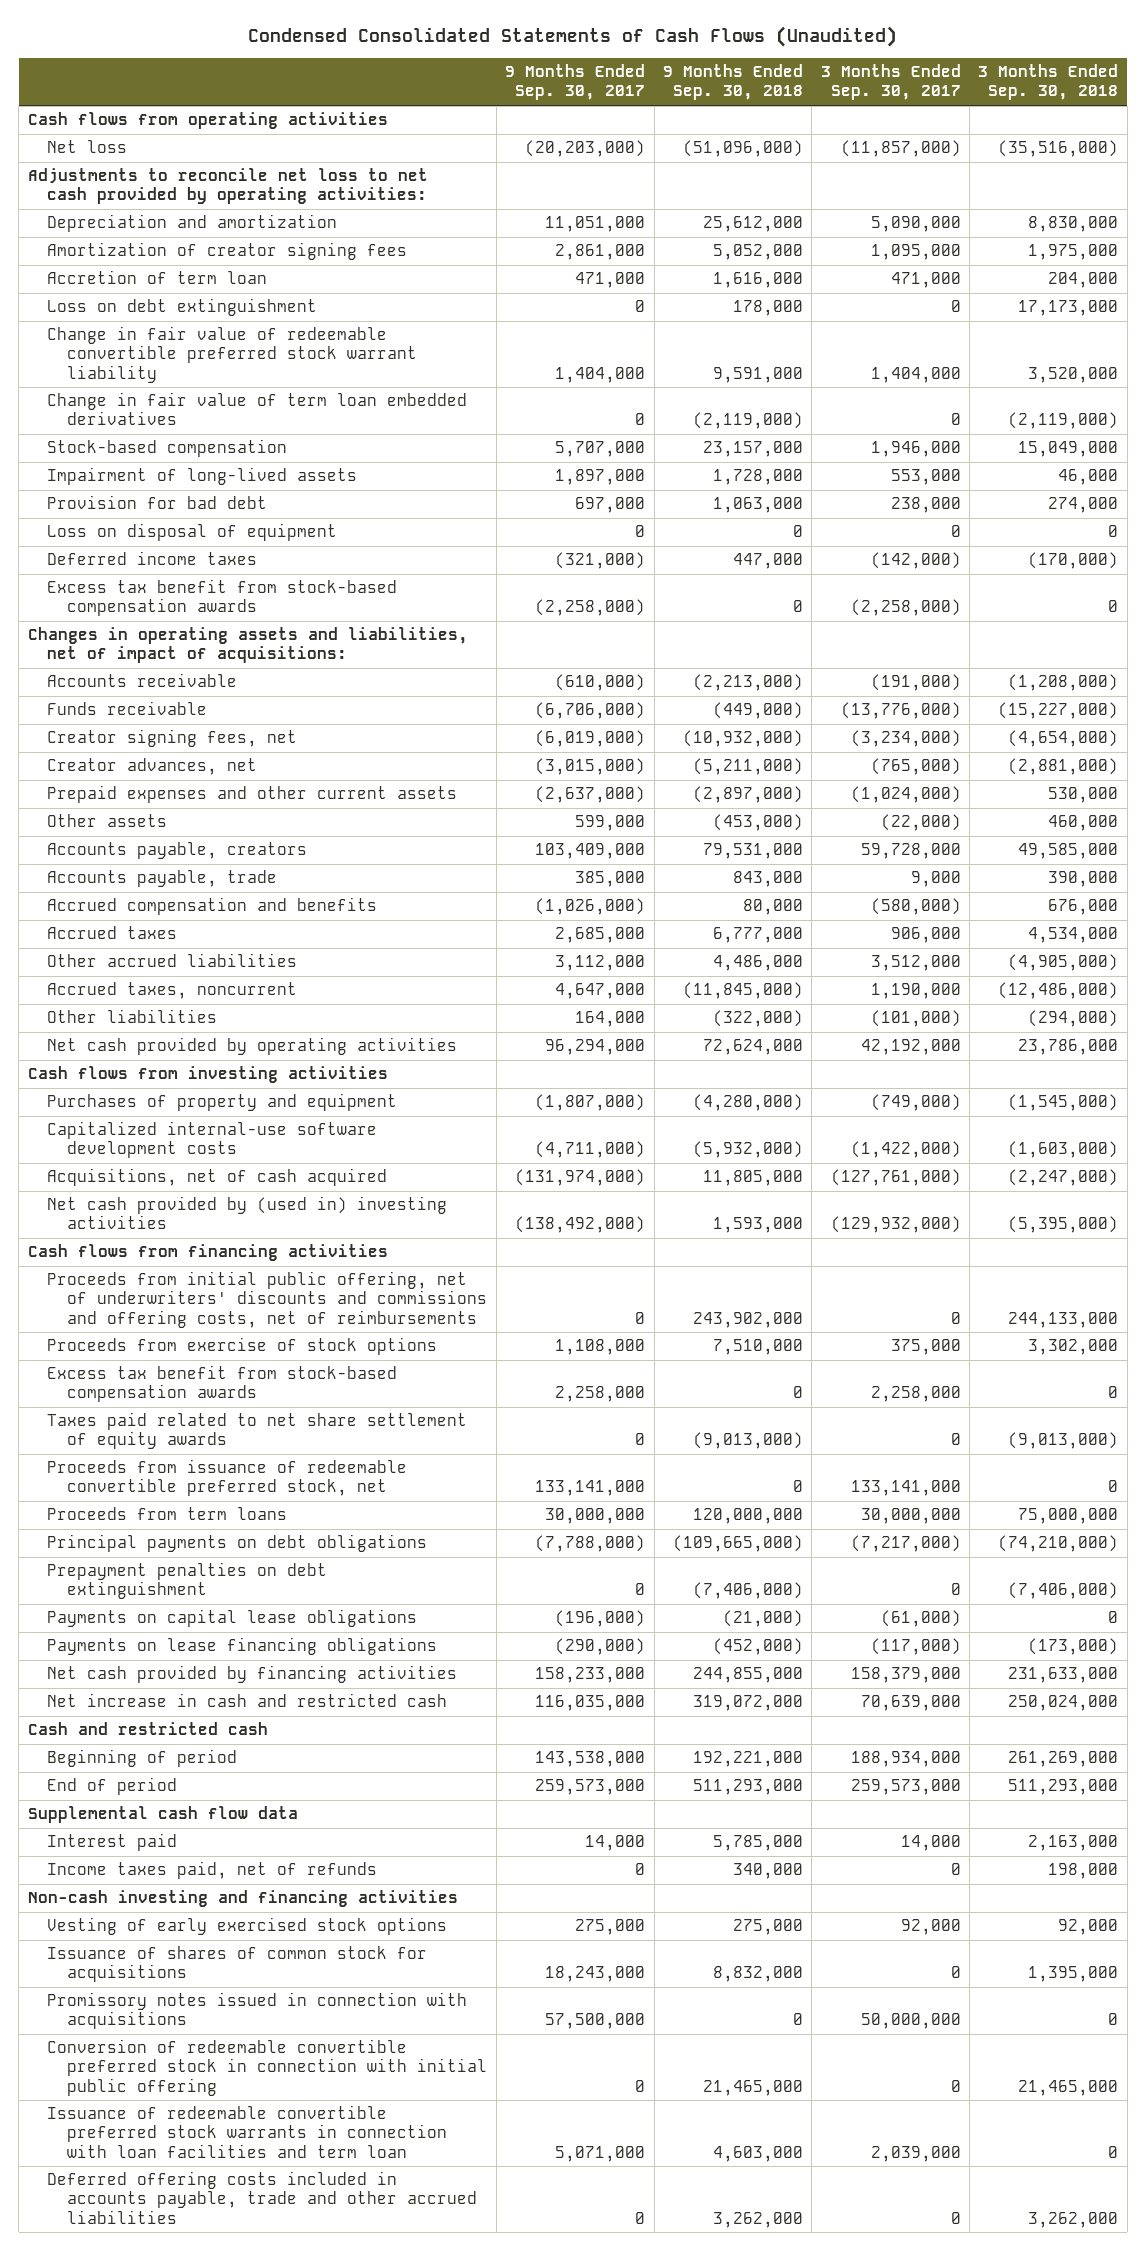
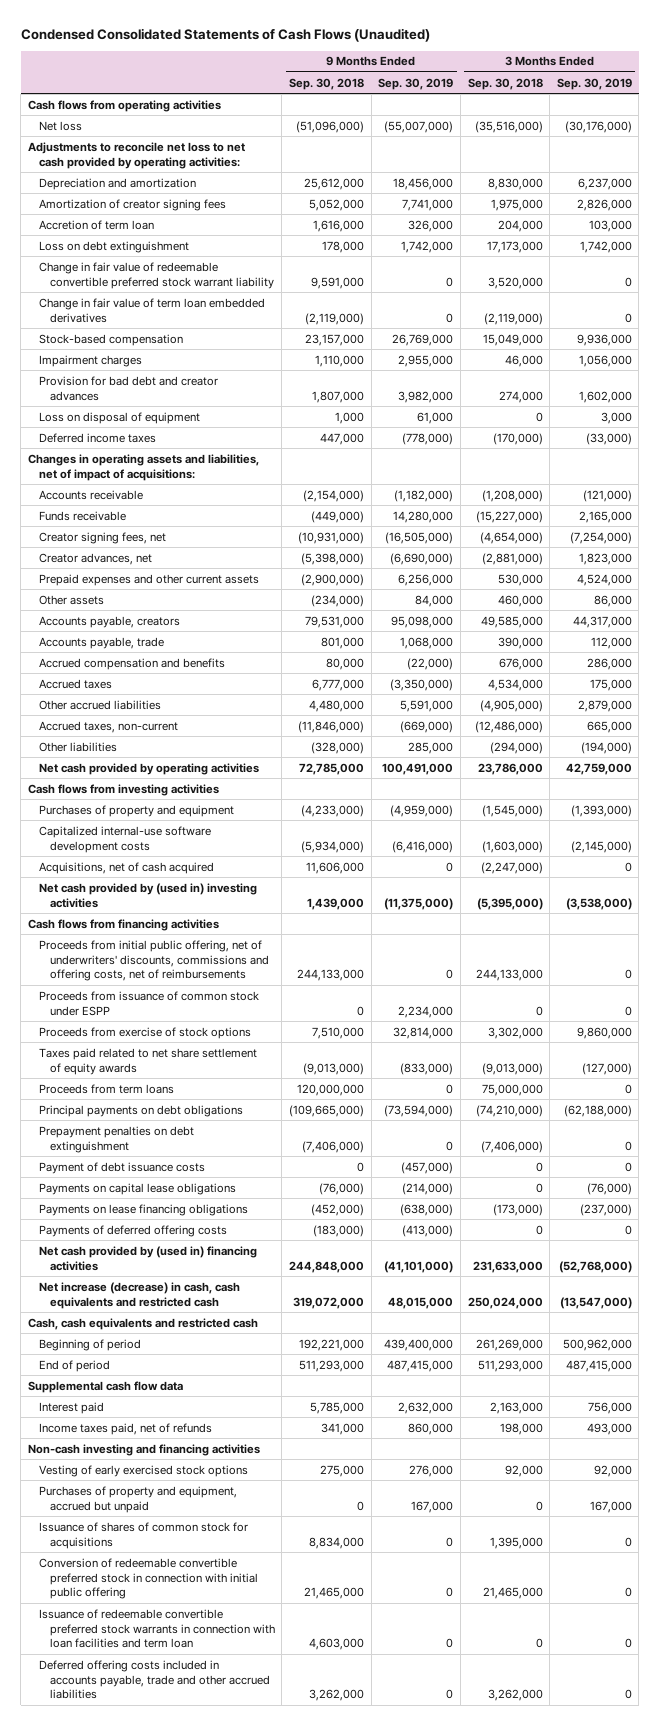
[505,64,646,101] 9 Months Ended Sep. 30, 2017 -> none
[820,64,961,101] 3 Months Ended Sep. 30, 2017 -> none
none -> [378,77,454,90] Sep. 30, 2019
none -> [556,77,632,90] Sep. 30, 2019
[47,467,358,486] Impairment of long-lived assets -> none
none -> [38,354,142,367] Impairment charges
[47,495,268,510] Provision for bad debt -> [38,375,218,401] Provision for bad debt and creator advances
[712,497,803,514] 1,063,000 -> [312,390,365,403] 1,807,000
[792,525,803,538] 0 -> [335,411,365,424] 1,000
[47,579,398,617] Excess tax benefit from stock-based compensation awards -> none
[692,674,803,692] (2,213,000) -> [303,489,365,502] (2,154,000)
[682,730,803,748] (10,932,000) -> [298,531,365,544] (10,931,000)
[692,758,803,776] (5,211,000) -> [301,552,365,565] (5,398,000)
[692,786,803,804] (2,897,000) -> [301,573,365,586] (2,900,000)
[712,814,803,832] (453,000) -> [311,594,365,607] (234,000)
[732,871,803,888] 843,000 -> [321,636,365,649] 801,000
[712,955,803,972] 4,486,000 -> [309,699,365,712] 4,480,000
[47,982,298,1000] Accrued taxes, noncurrent -> [38,720,178,733] Accrued taxes, non-current
[682,982,803,1000] (11,845,000) -> [298,720,365,733] (11,846,000)
[712,1010,803,1028] (322,000) -> [311,741,365,754] (328,000)
[702,1039,803,1056] 72,624,000 -> [299,762,365,775] 72,785,000
[692,1094,803,1112] (4,280,000) -> [301,804,365,817] (4,233,000)
[692,1141,803,1159] (5,932,000) -> [301,840,365,853] (5,934,000)
[702,1170,803,1187] 11,805,000 -> [306,861,365,874] 11,606,000
[712,1217,803,1234] 1,593,000 -> [307,897,365,910] 1,439,000
[47,1271,488,1328] Proceeds from initial public offering, net of underwriters' discounts and commissions and offering costs, net of reimbursements -> [38,939,269,982] Proceeds from initial public offering, net of underwriters' discounts, commissions and offering costs, net of reimbursements
[692,1311,803,1328] 243,902,000 -> [297,969,365,982] 244,133,000
none -> [38,990,259,1016] Proceeds from issuance of common stock under ESPP
[47,1365,398,1403] Excess tax benefit from stock-based compensation awards -> none
[47,1459,408,1497] Proceeds from issuance of redeemable convertible preferred stock, net -> none
none -> [38,1161,205,1174] Payment of debt issuance costs
[722,1610,803,1628] (21,000) -> [319,1182,365,1195] (76,000)
none -> [38,1224,227,1237] Payments of deferred offering costs
[47,1665,458,1684] Net cash provided by financing activities -> [38,1245,257,1271] Net cash provided by (used in) financing activities
[692,1667,803,1684] 244,855,000 -> [289,1260,365,1273] 244,848,000
[47,1693,448,1708] Net increase in cash and restricted cash -> [38,1281,240,1309] Net increase (decrease) in cash, cash equivalents and restricted cash
[27,1722,268,1736] Cash and restricted cash -> [27,1317,258,1330] Cash, cash equivalents and restricted cash
[732,1863,803,1880] 340,000 -> [321,1422,365,1435] 341,000
[47,1992,468,2030] Promissory notes issued in connection with acquisitions -> none
none -> [38,1485,237,1513] Purchases of property and equipment, accrued but unpaid
[712,1966,803,1983] 8,832,000 -> [309,1536,365,1549] 8,834,000

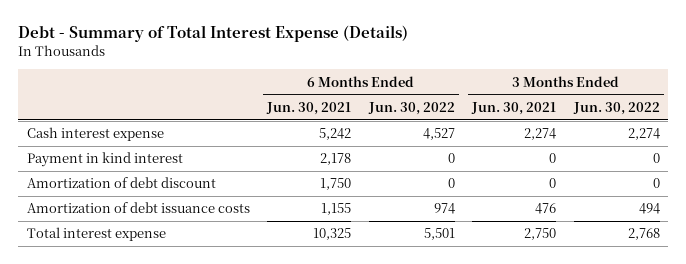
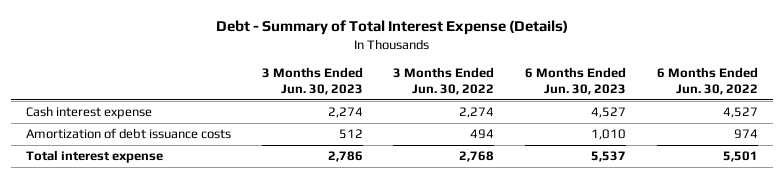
[266,101,352,115] Jun. 30, 2021 -> none
[471,101,557,115] Jun. 30, 2021 -> none
none -> [261,66,363,95] 3 Months Ended Jun. 30, 2023
none -> [525,66,627,95] 6 Months Ended Jun. 30, 2023
[26,152,183,168] Payment in kind interest -> none
[26,177,216,189] Amortization of debt discount -> none

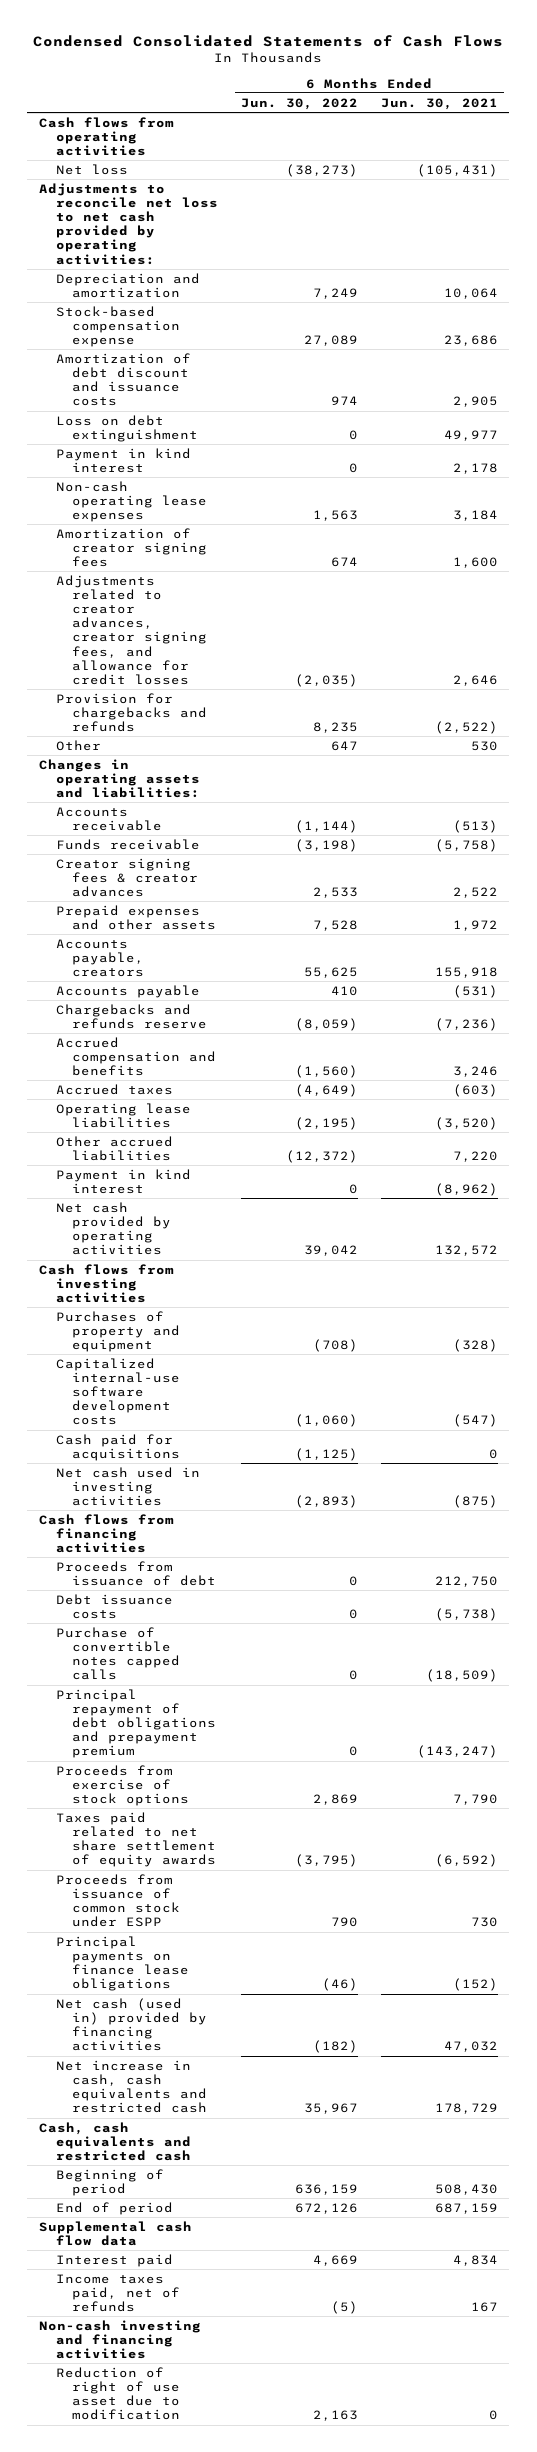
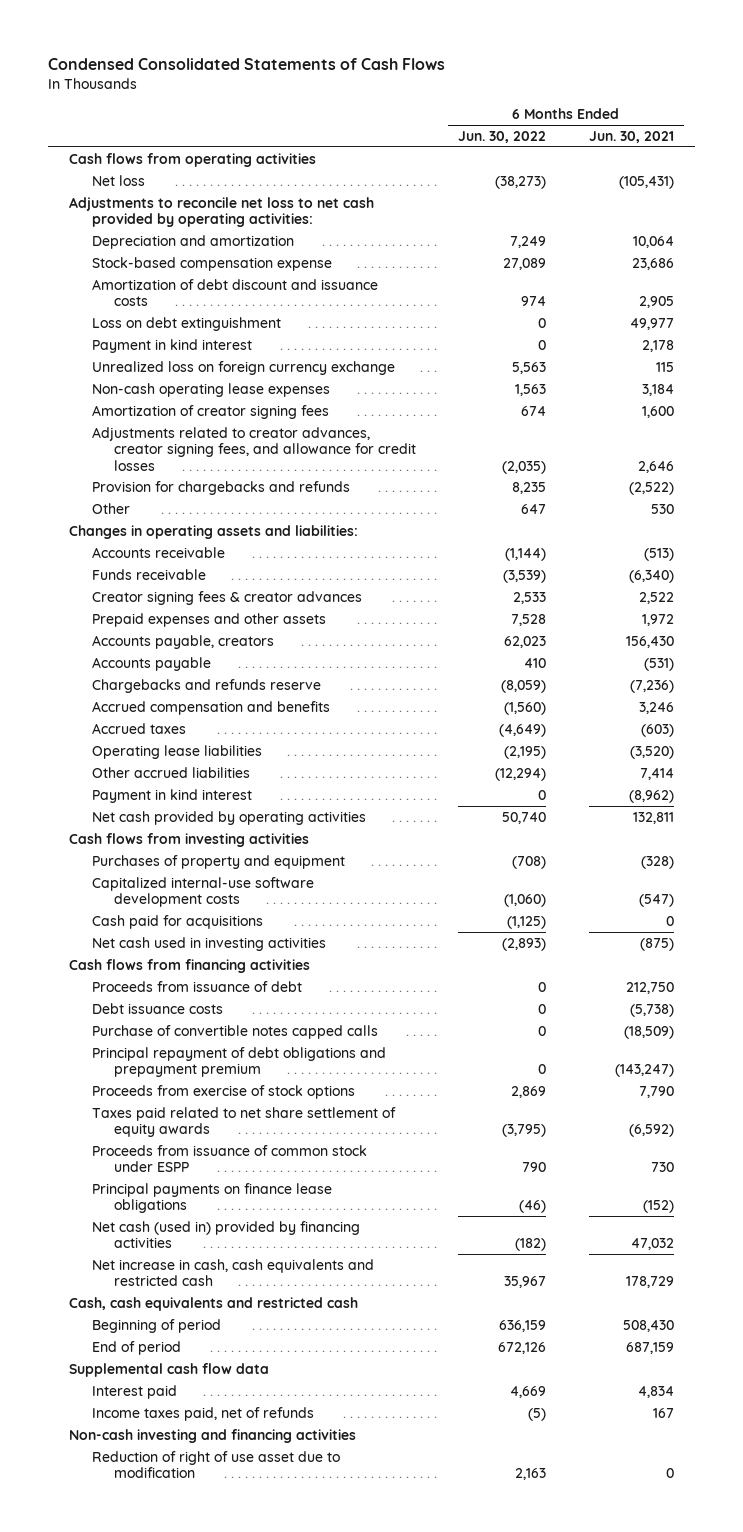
none -> [91,360,395,375] Unrealized loss on foreign currency exchange
[294,838,358,852] (3,198) -> [503,569,547,583] (3,539)
[434,838,498,852] (5,758) -> [628,569,674,583] (6,340)
[303,967,358,979] 55,625 -> [504,635,547,648] 62,023
[434,967,498,979] 155,918 -> [625,635,674,648] 156,430
[285,1149,358,1163] (12,372) -> [495,767,547,781] (12,294)
[452,1150,498,1162] 7,220 -> [639,767,674,780] 7,414
[303,1245,358,1257] 39,042 -> [502,811,547,824] 50,740
[434,1245,498,1257] 132,572 -> [632,811,674,824] 132,811

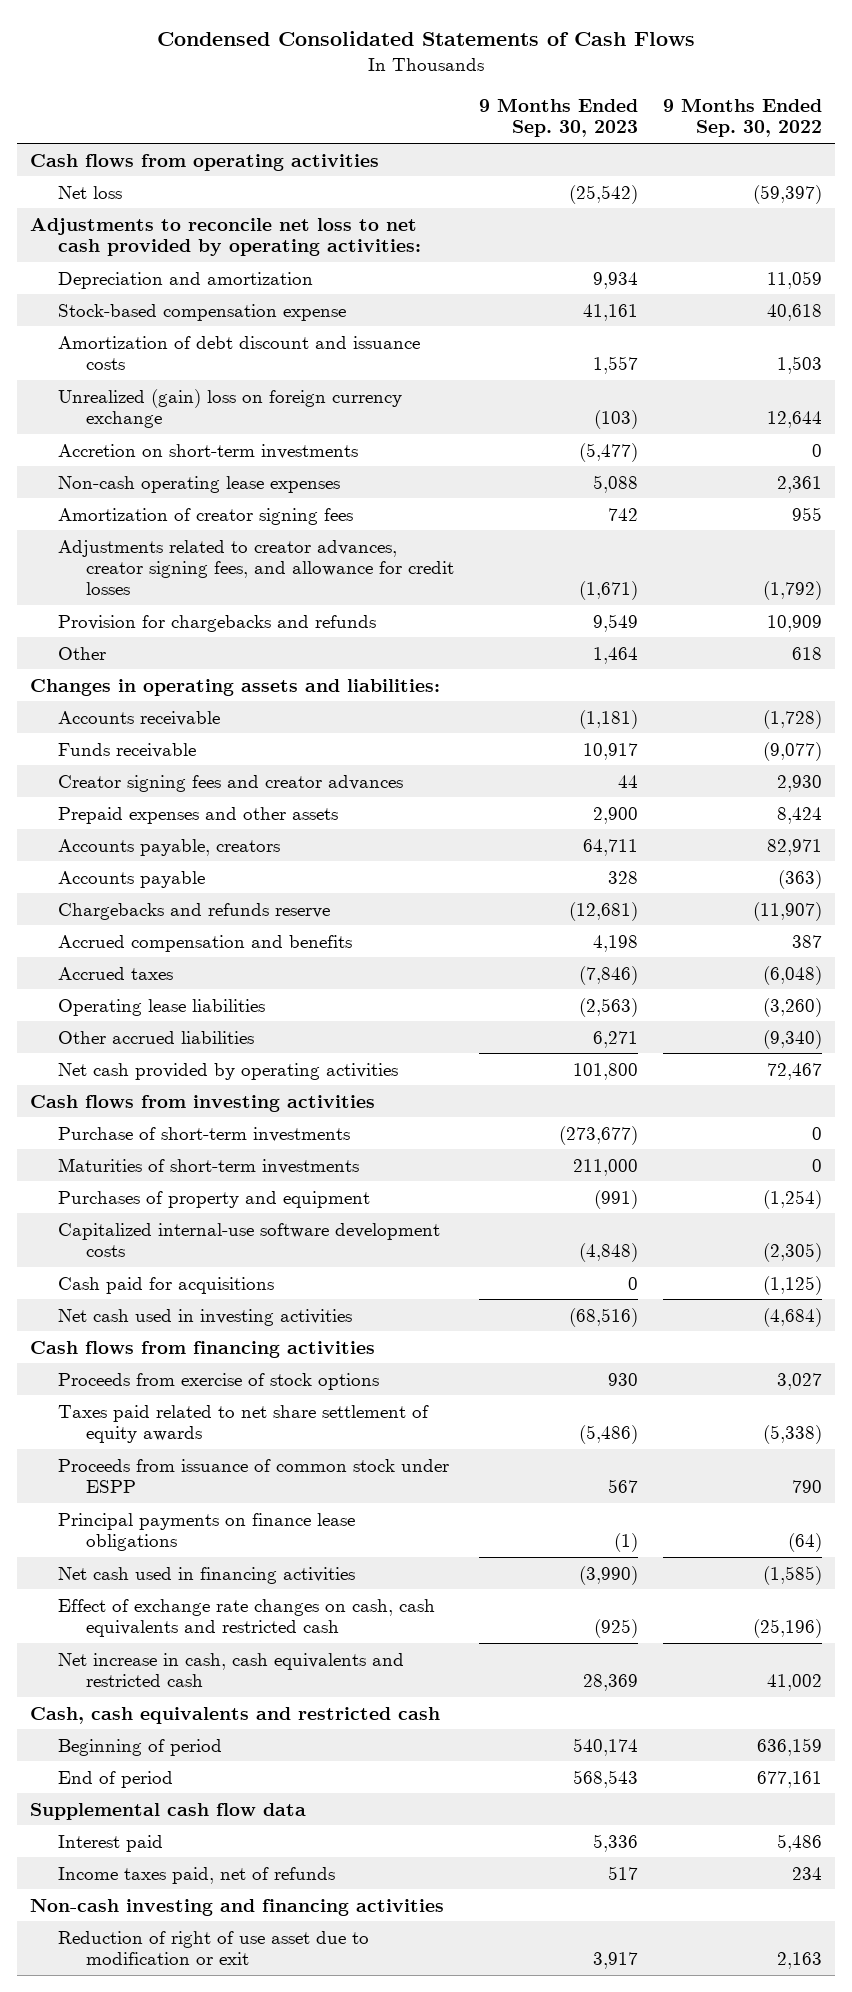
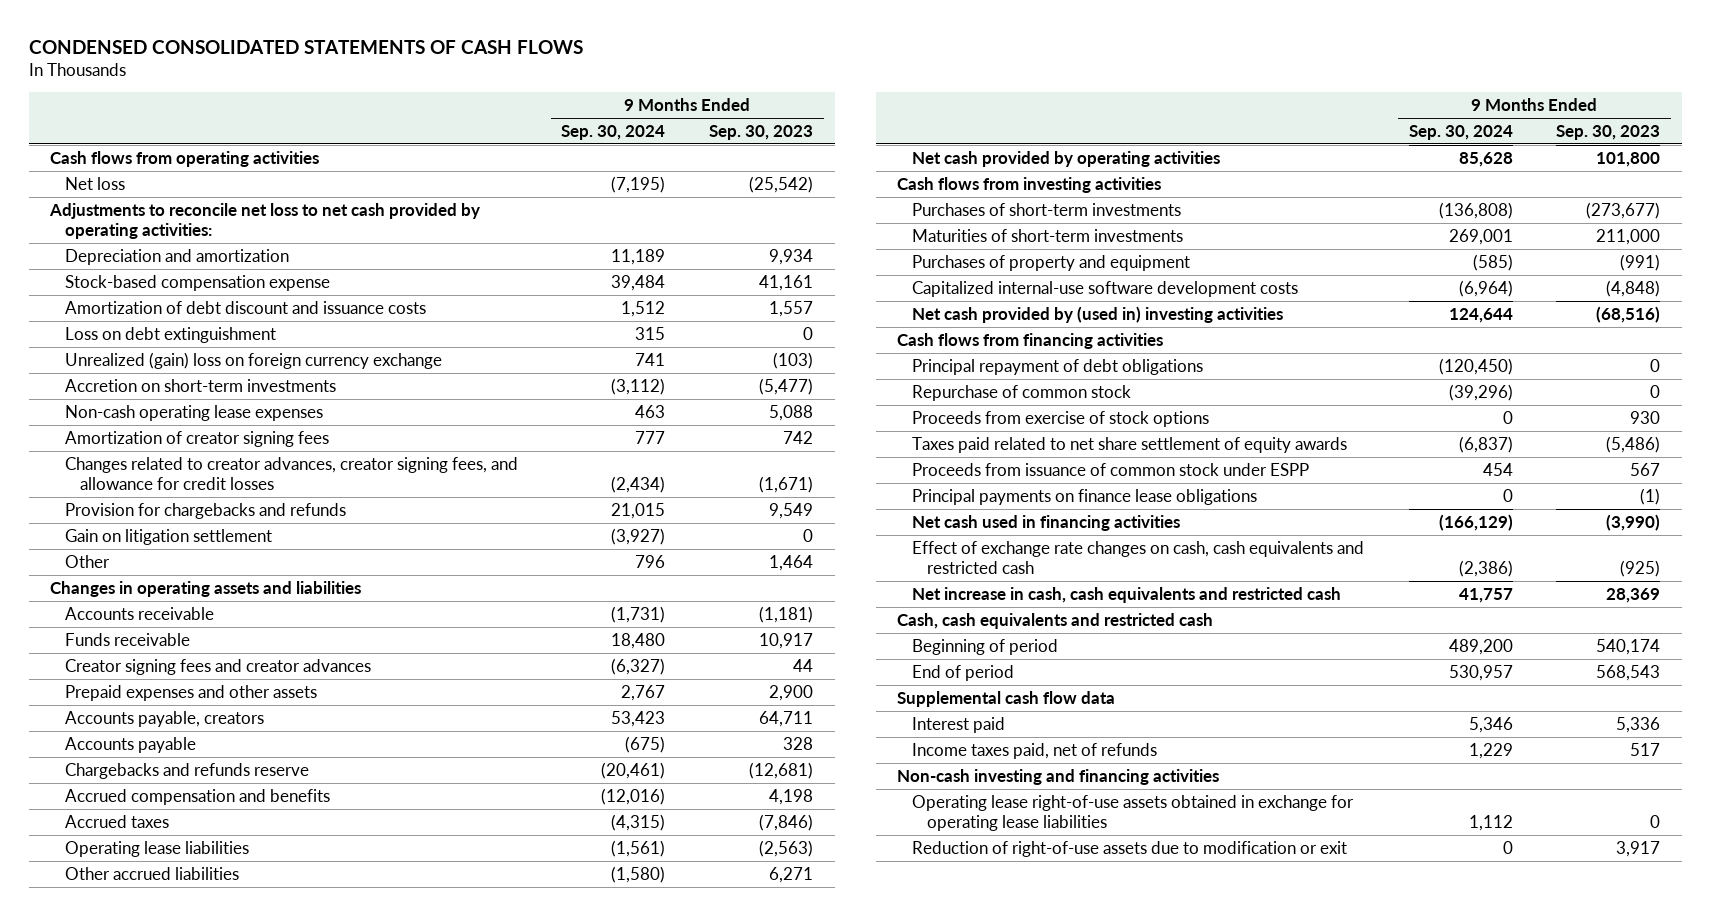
[157,30,696,46] Condensed Consolidated Statements of Cash Flows -> [28,39,583,54] CONDENSED CONSOLIDATED STATEMENTS OF CASH FLOWS
[663,97,823,138] 9 Months Ended Sep. 30, 2022 -> none
none -> [561,124,666,140] Sep. 30, 2024
none -> [64,326,276,343] Loss on debt extinguishment
[57,539,454,596] Adjustments related to creator advances, creator signing fees, and allowance for credit losses -> [64,456,518,491] Changes related to creator advances, creator signing fees, and allowance for credit losses
none -> [64,528,272,545] Gain on litigation settlement
[29,678,440,696] Changes in operating assets and liabilities: -> [50,580,362,597] Changes in operating assets and liabilities
[57,1126,350,1142] Purchase of short-term investments -> [912,202,1182,216] Purchases of short-term investments
[57,1276,274,1294] Cash paid for acquisitions -> none
[57,1308,352,1326] Net cash used in investing activities -> [912,305,1284,323] Net cash provided by (used in) investing activities
none -> [912,358,1204,375] Principal repayment of debt obligations
none -> [912,384,1132,401] Repurchase of common stock
none -> [912,794,1355,832] Operating lease right-of-use assets obtained in exchange for operating lease liabilities
[57,1930,369,1965] Reduction of right of use asset due to modification or exit -> [912,840,1348,857] Reduction of right-of-use assets due to modification or exit

